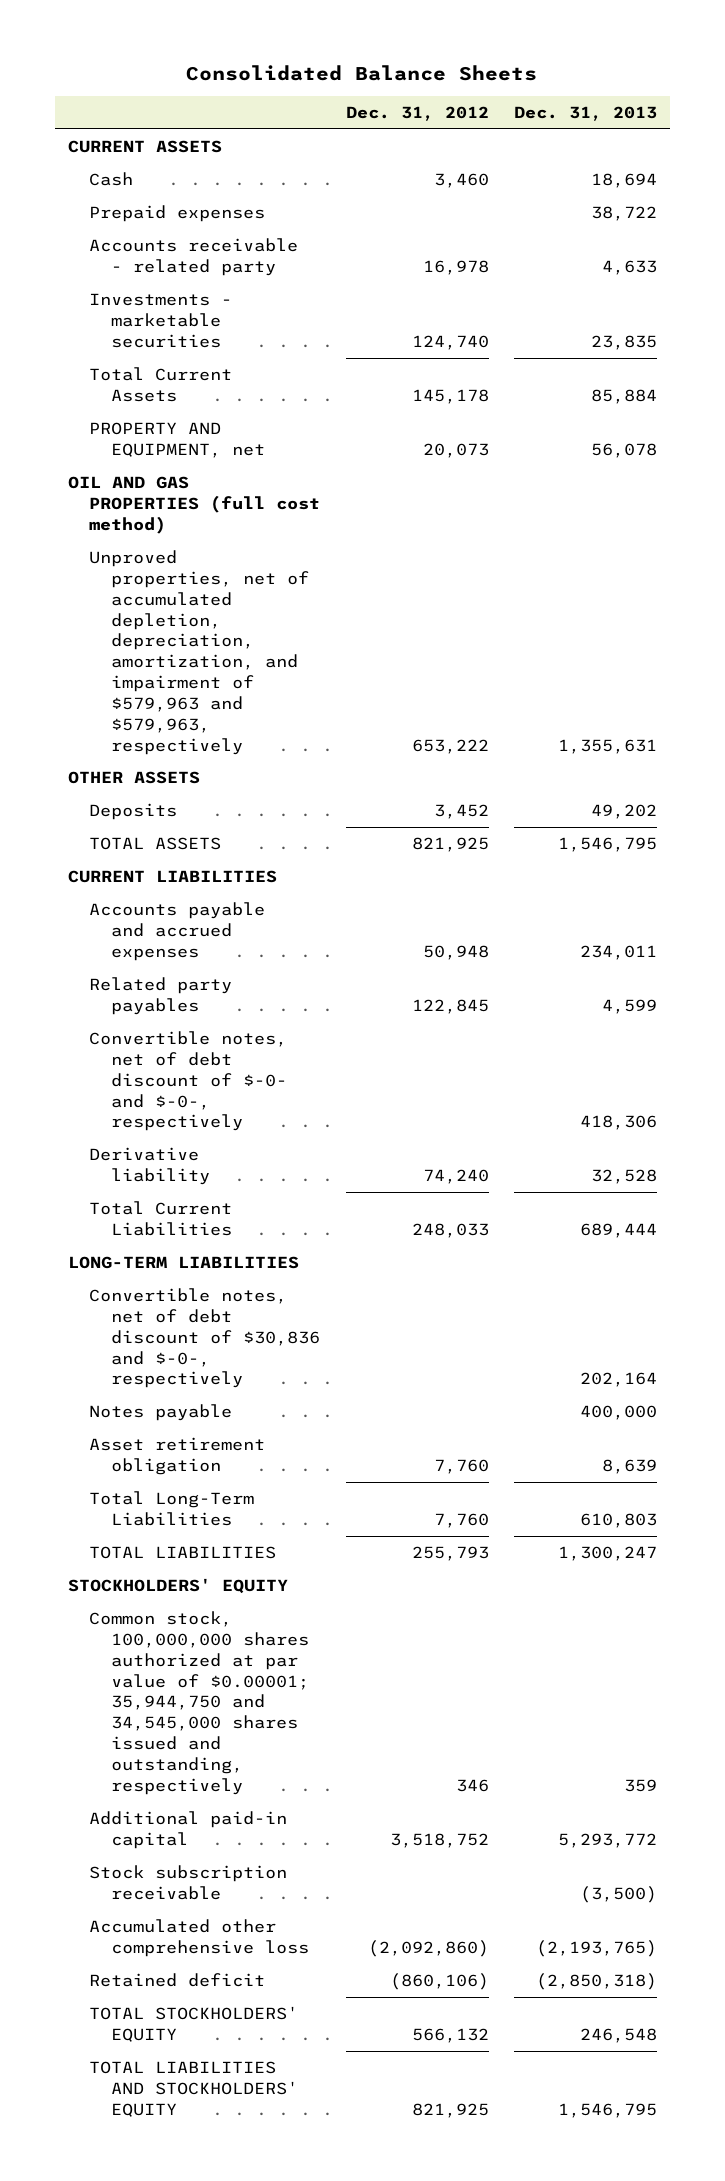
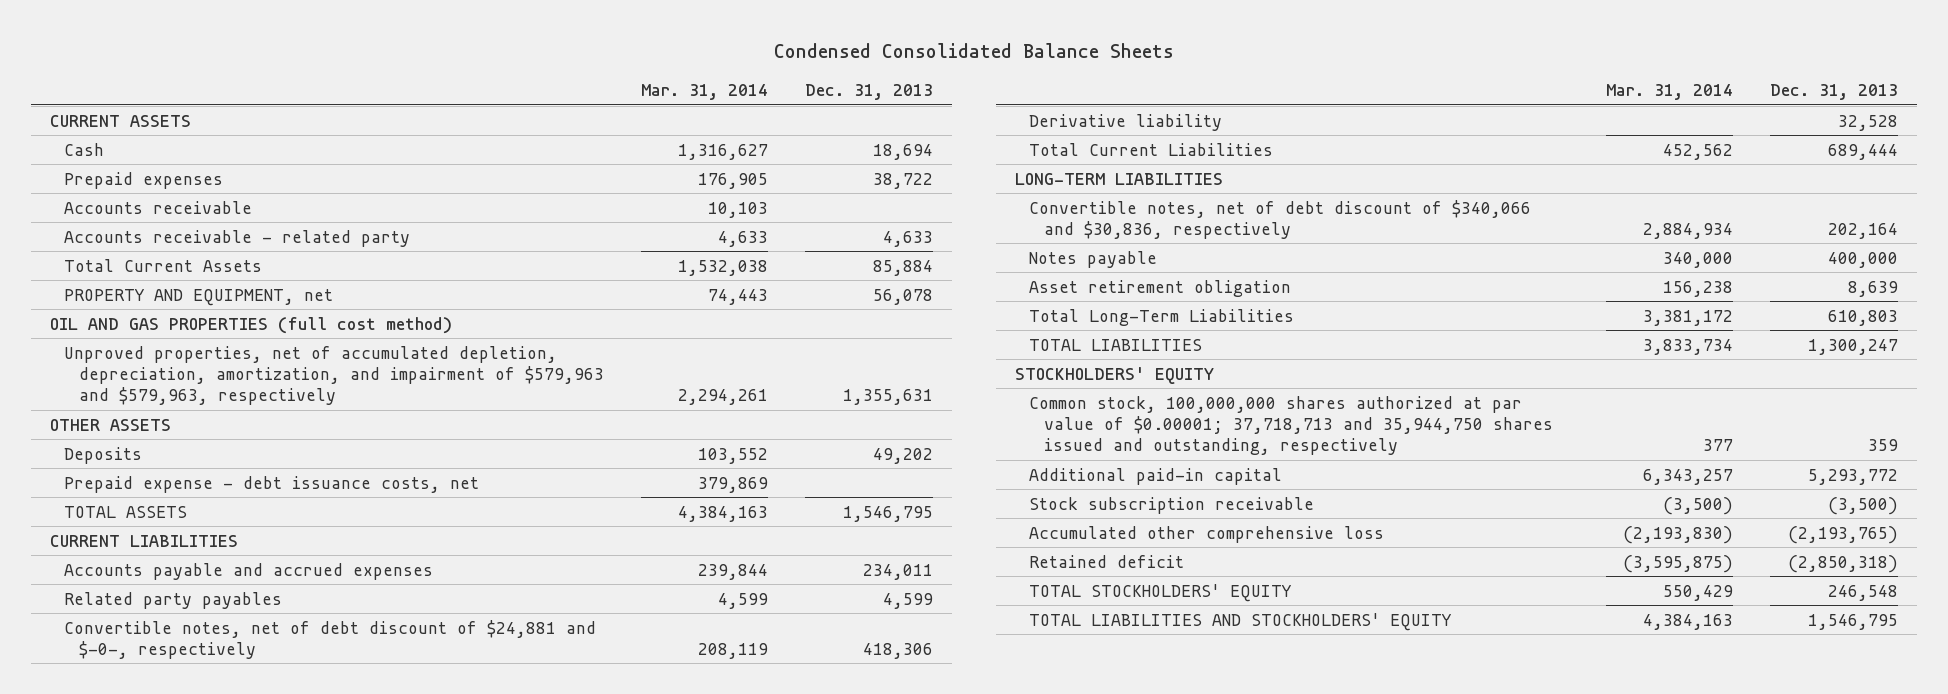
[186,64,538,81] Consolidated Balance Sheets -> [773,43,1174,59] Condensed Consolidated Balance Sheets
[345,106,489,122] Dec. 31, 2012 -> none
none -> [641,84,769,101] Mar. 31, 2014
none -> [64,200,253,214] Accounts receivable
[89,293,233,348] Investments - marketable securities -> none
none -> [64,475,480,493] Prepaid expense - debt issuance costs, net
[89,1031,288,1132] Convertible notes, net of debt discount of $-0- and $-0-, respectively -> [64,619,597,659] Convertible notes, net of debt discount of $24,881 and $-0-, respectively
[89,1288,320,1389] Convertible notes, net of debt discount of $30,836 and $-0-, respectively -> [1029,199,1532,239] Convertible notes, net of debt discount of $340,066 and $30,836, respectively
[89,1611,309,1795] Common stock, 100,000,000 shares authorized at par value of $0.00001; 35,944,750 and 34,545,000 shares issued and outstanding, respectively -> [1029,395,1553,455] Common stock, 100,000,000 shares authorized at par value of $0.00001; 37,718,713 and 35,944,750 shares issued and outstanding, respectively

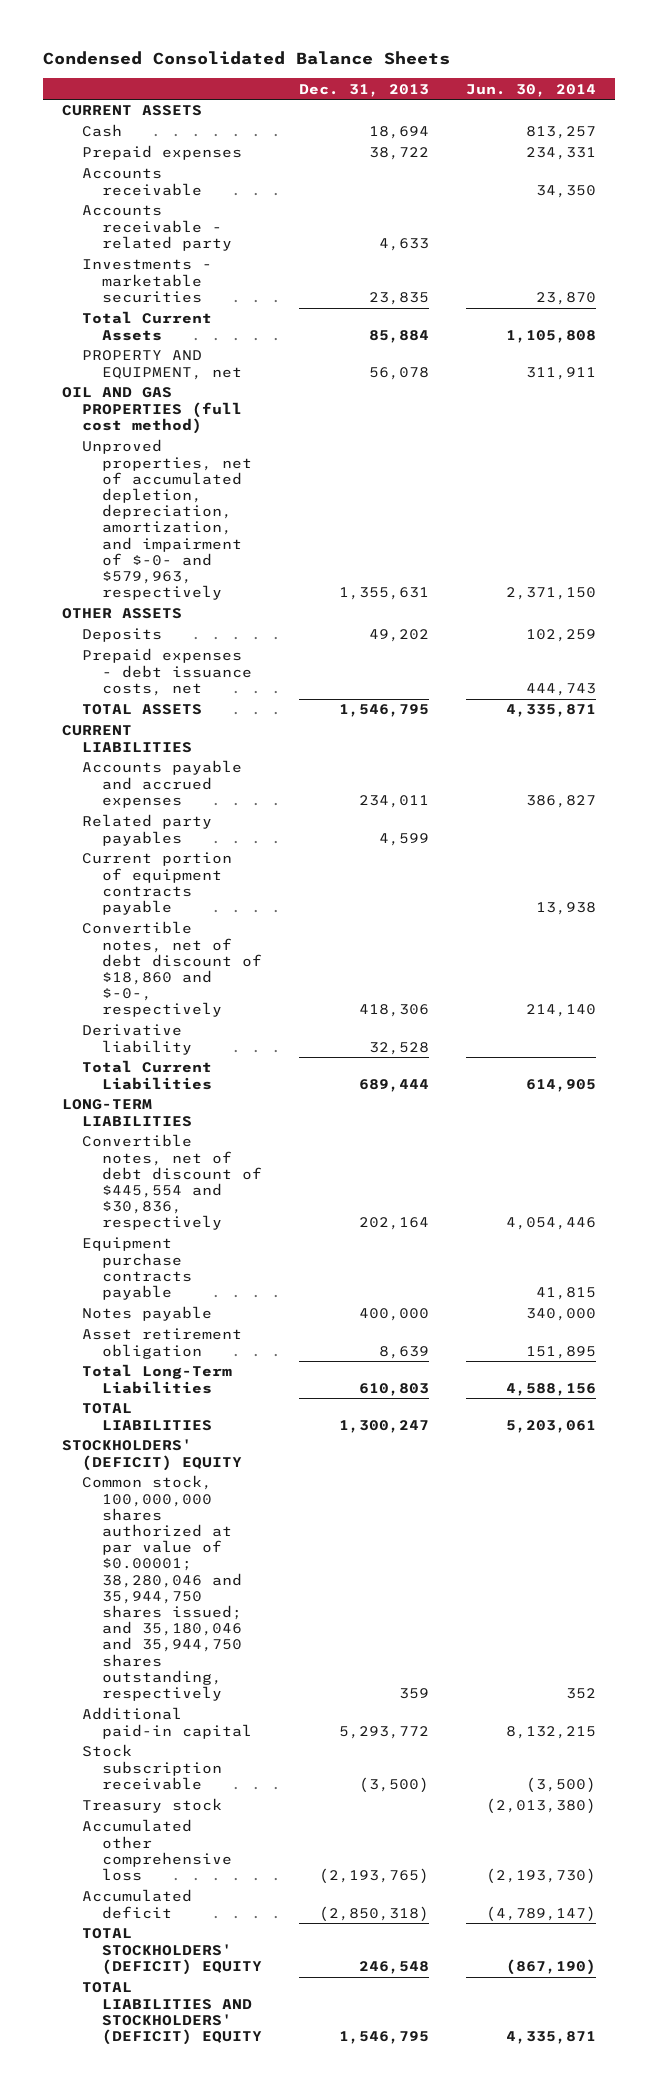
[641,84,769,101] Mar. 31, 2014 -> none
none -> [466,83,597,97] Jun. 30, 2014
none -> [81,259,212,303] Investments - marketable securities
[64,345,604,405] Unproved properties, net of accumulated depletion, depreciation, amortization, and impairment of $579,963 and $579,963, respectively -> [81,439,253,601] Unproved properties, net of accumulated depletion, depreciation, amortization, and impairment of $-0- and $579,963, respectively
[64,475,480,493] Prepaid expense - debt issuance costs, net -> [81,648,253,696] Prepaid expenses - debt issuance costs, net
none -> [81,852,232,915] Current portion of equipment contracts payable
[64,619,597,659] Convertible notes, net of debt discount of $24,881 and $-0-, respectively -> [81,921,263,1018] Convertible notes, net of debt discount of $18,860 and $-0-, respectively
[1029,199,1532,239] Convertible notes, net of debt discount of $340,066 and $30,836, respectively -> [81,1134,263,1231] Convertible notes, net of debt discount of $445,554 and $30,836, respectively
none -> [81,1237,193,1300] Equipment purchase contracts payable
[1014,366,1214,384] STOCKHOLDERS' EQUITY -> [61,1439,242,1471] STOCKHOLDERS' (DEFICIT) EQUITY
[1029,395,1553,455] Common stock, 100,000,000 shares authorized at par value of $0.00001; 37,718,713 and 35,944,750 shares issued and outstanding, respectively -> [81,1475,243,1701] Common stock, 100,000,000 shares authorized at par value of $0.00001; 38,280,046 and 35,944,750 shares issued; and 35,180,046 and 35,944,750 shares outstanding, respectively
none -> [81,1798,222,1814] Treasury stock
[1029,554,1185,568] Retained deficit -> [81,1889,192,1919] Accumulated deficit
[1029,583,1293,602] TOTAL STOCKHOLDERS' EQUITY -> [81,1928,263,1975] TOTAL STOCKHOLDERS' (DEFICIT) EQUITY
[1029,612,1453,631] TOTAL LIABILITIES AND STOCKHOLDERS' EQUITY -> [81,1982,263,2045] TOTAL LIABILITIES AND STOCKHOLDERS' (DEFICIT) EQUITY

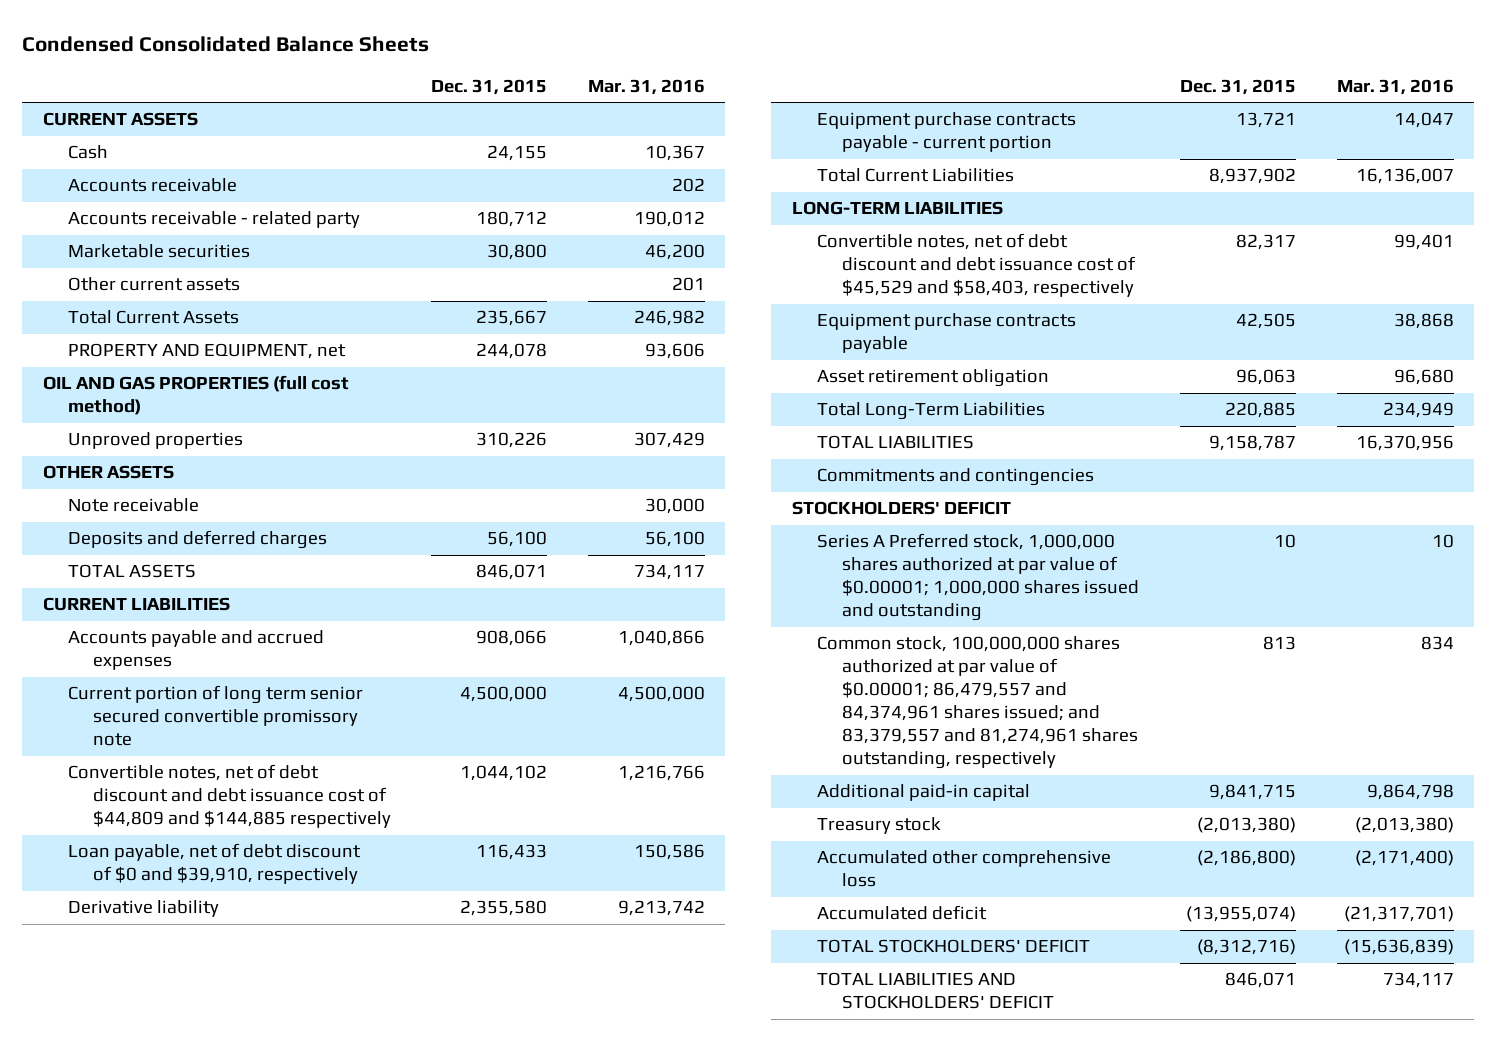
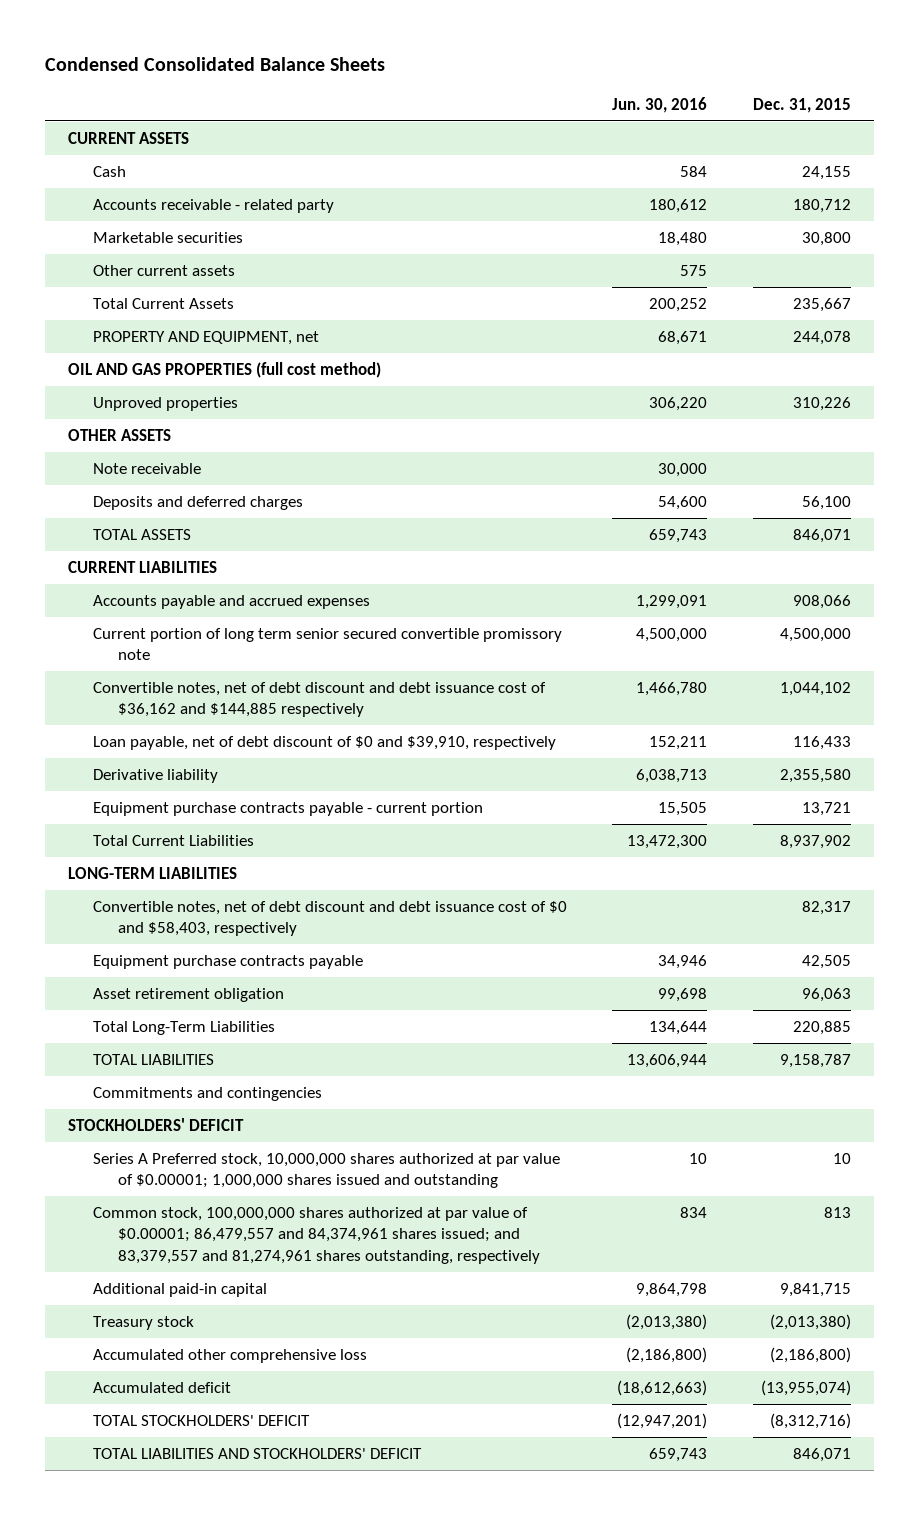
[587,78,705,95] Mar. 31, 2016 -> none
none -> [612,96,708,113] Jun. 30, 2016
[67,178,237,193] Accounts receivable -> none
[67,764,391,829] Convertible notes, net of debt discount and debt issuance cost of $44,809 and $144,885 respectively -> [92,681,546,718] Convertible notes, net of debt discount and debt issuance cost of $36,162 and $144,885 respectively
[816,233,1136,298] Convertible notes, net of debt discount and debt issuance cost of $45,529 and $58,403, respectively -> [92,900,567,937] Convertible notes, net of debt discount and debt issuance cost of $0 and $58,403, respectively
[816,533,1139,622] Series A Preferred stock, 1,000,000 shares authorized at par value of $0.00001; 1,000,000 shares issued and outstanding -> [92,1152,560,1189] Series A Preferred stock, 10,000,000 shares authorized at par value of $0.00001; 1,000,000 shares issued and outstanding

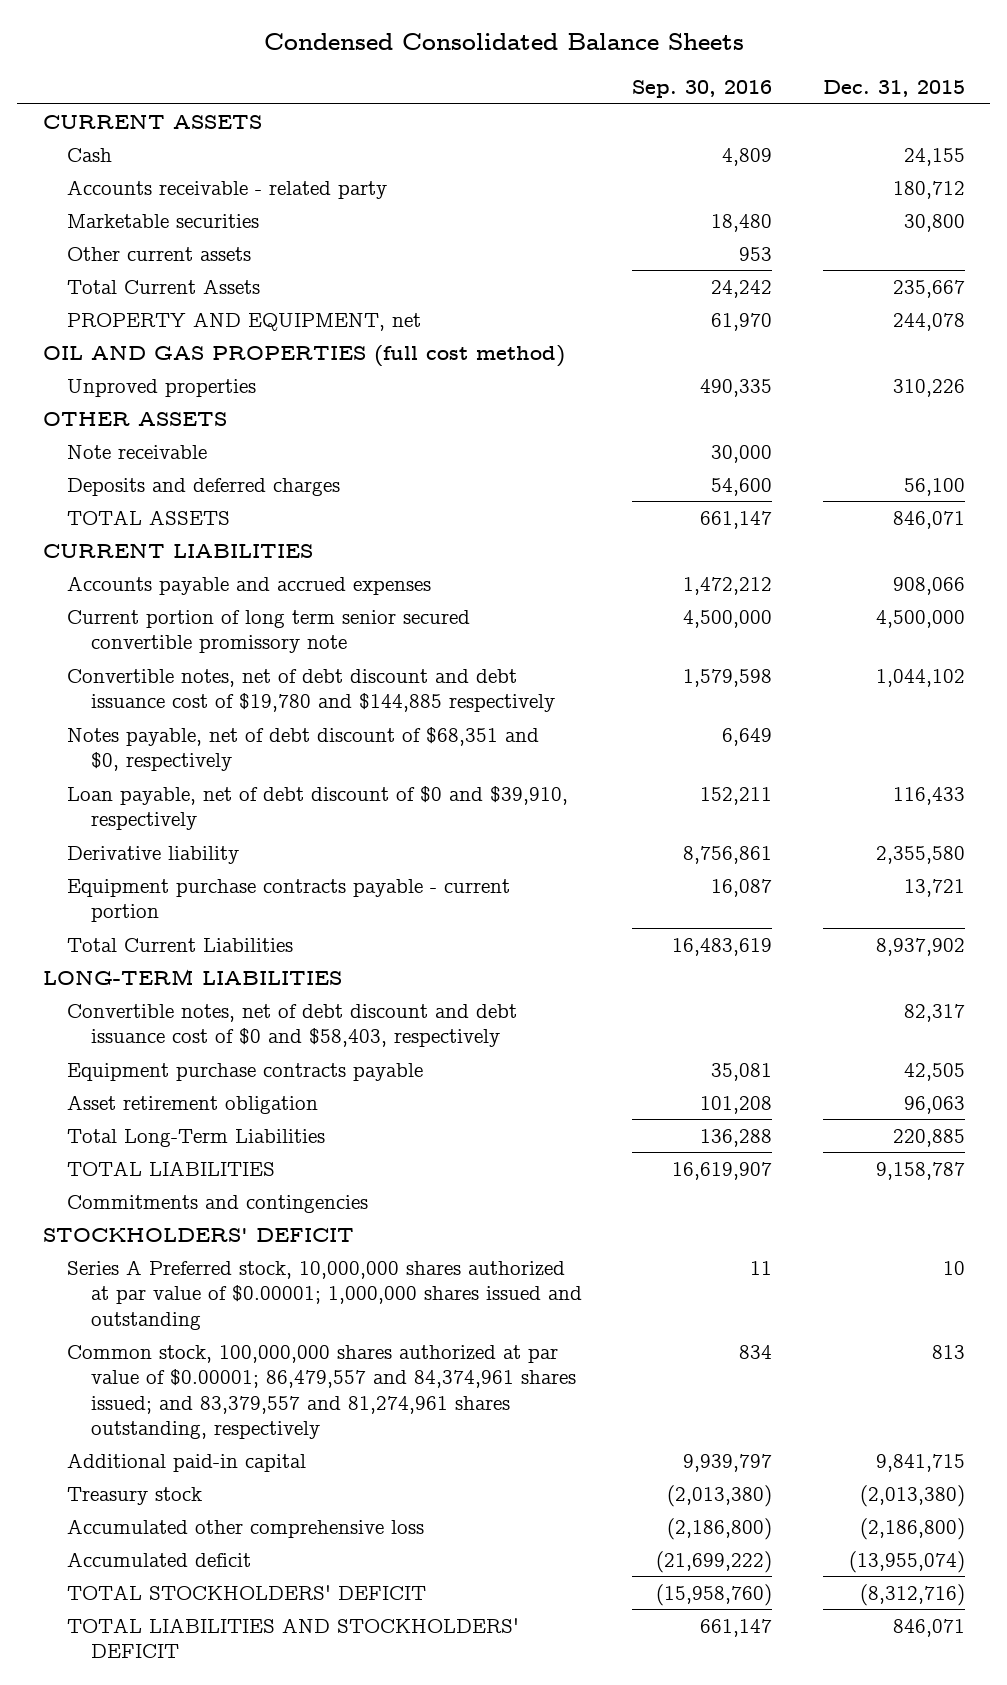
[612,96,708,113] Jun. 30, 2016 -> none
none -> [632,80,773,99] Sep. 30, 2016
[92,681,546,718] Convertible notes, net of debt discount and debt issuance cost of $36,162 and $144,885 respectively -> [66,668,556,713] Convertible notes, net of debt discount and debt issuance cost of $19,780 and $144,885 respectively
none -> [66,726,539,772] Notes payable, net of debt discount of $68,351 and $0, respectively

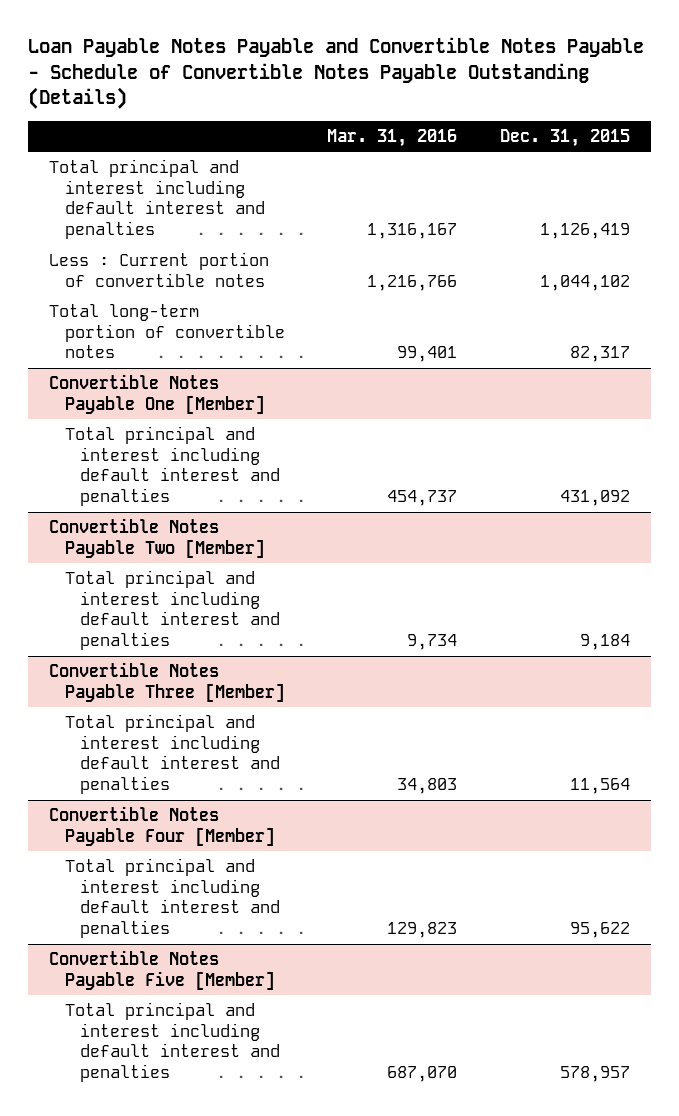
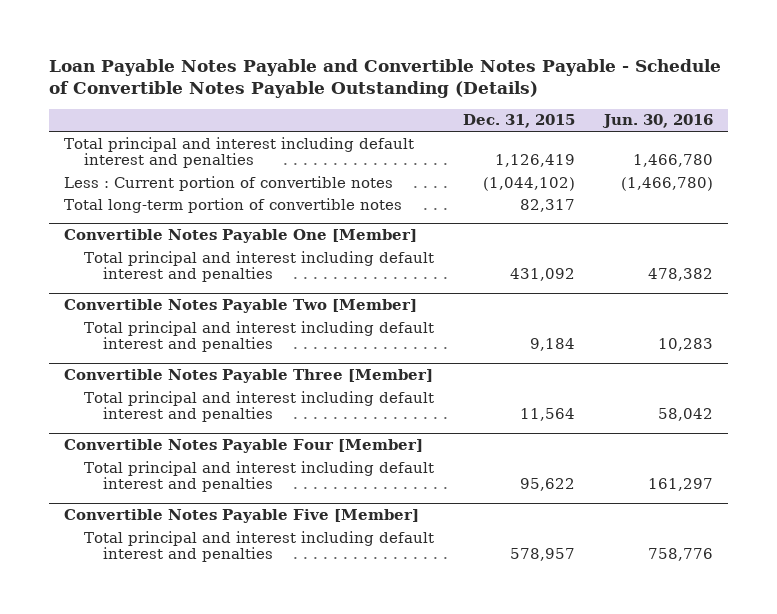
[327,128,458,147] Mar. 31, 2016 -> none
none -> [601,114,713,129] Jun. 30, 2016
[540,274,631,291] 1,044,102 -> [482,176,575,191] (1,044,102)

